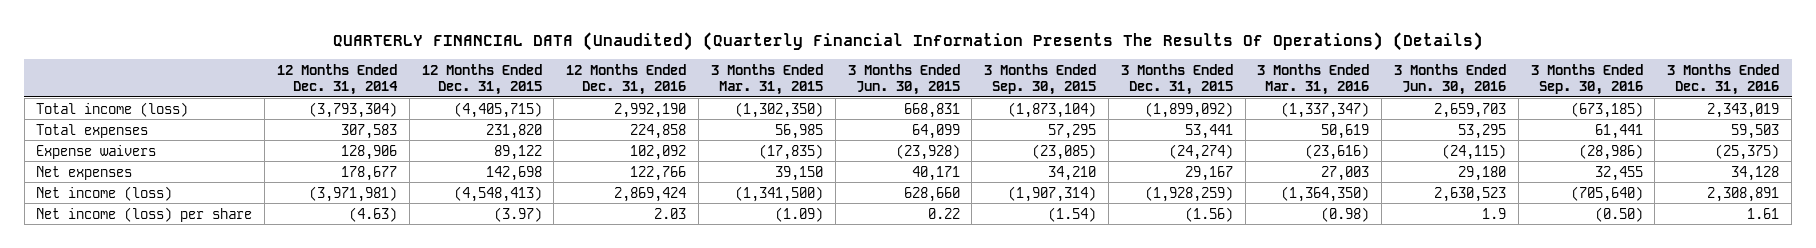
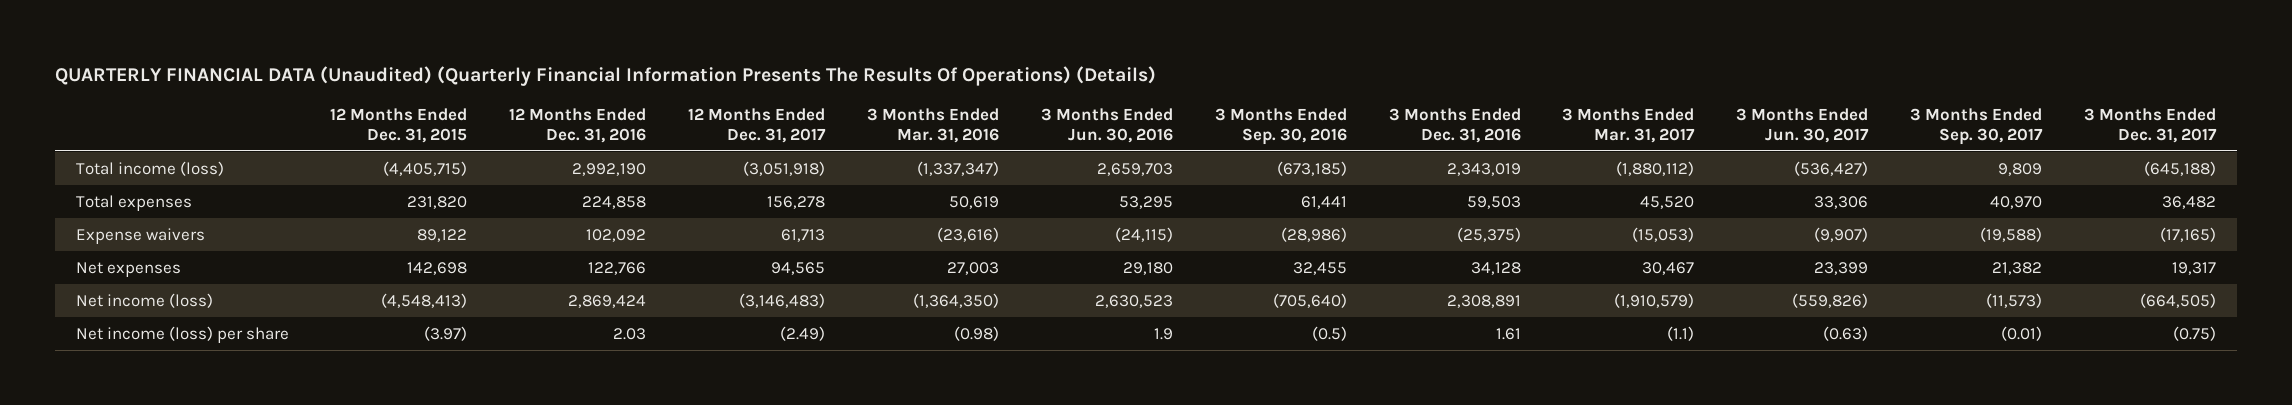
[277,63,399,95] 12 Months Ended Dec. 31, 2014 -> none
[710,63,823,95] 3 Months Ended Mar. 31, 2015 -> none
[847,63,960,95] 3 Months Ended Jun. 30, 2015 -> none
[984,63,1097,95] 3 Months Ended Sep. 30, 2015 -> none
[1120,63,1233,95] 3 Months Ended Dec. 31, 2015 -> none
none -> [688,107,827,143] 12 Months Ended Dec. 31, 2017
none -> [1562,107,1696,143] 3 Months Ended Mar. 31, 2017
none -> [1736,107,1870,143] 3 Months Ended Jun. 30, 2017
none -> [1910,107,2044,145] 3 Months Ended Sep. 30, 2017
none -> [2084,107,2218,143] 3 Months Ended Dec. 31, 2017
[1594,206,1643,222] (0.50) -> [1311,325,1347,341] (0.5)

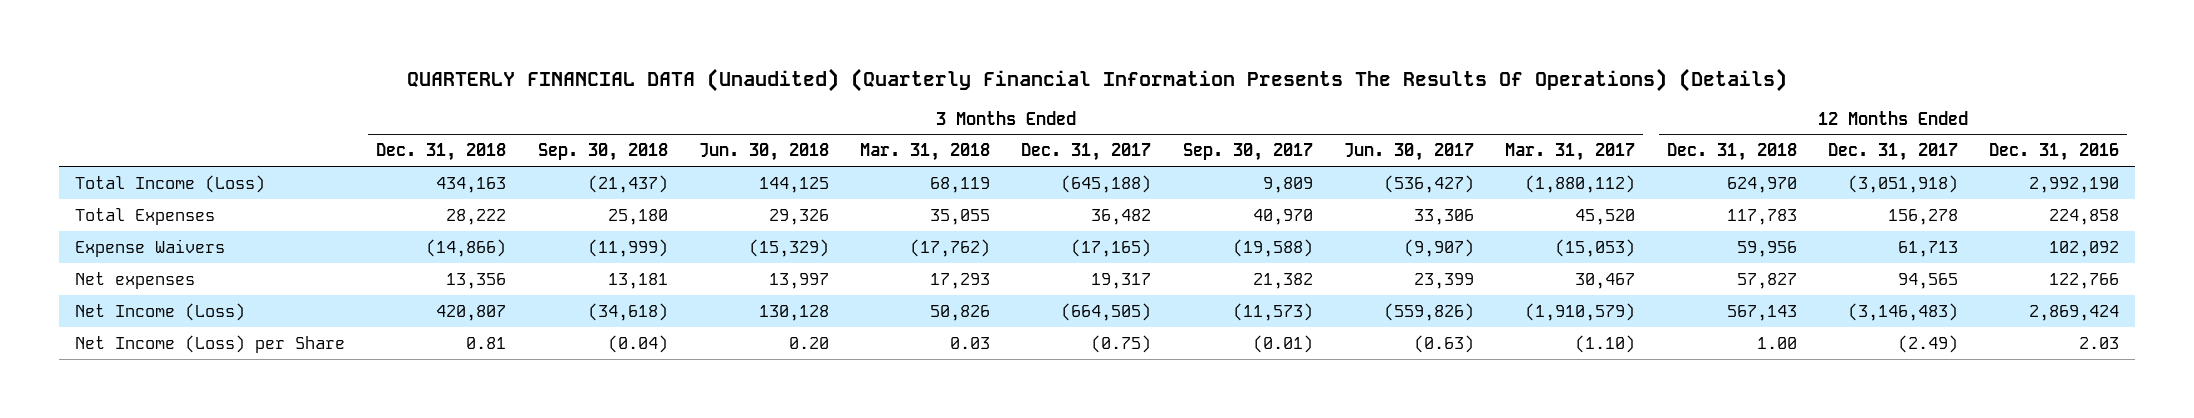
[330,107,468,143] 12 Months Ended Dec. 31, 2015 -> none
[866,107,999,143] 3 Months Ended Mar. 31, 2016 -> none
[1040,107,1173,143] 3 Months Ended Jun. 30, 2016 -> none
[1214,107,1347,145] 3 Months Ended Sep. 30, 2016 -> none
[1388,107,1521,143] 3 Months Ended Dec. 31, 2016 -> none
none -> [376,143,507,162] Dec. 31, 2018
none -> [537,143,668,162] Sep. 30, 2018
none -> [698,143,829,162] Jun. 30, 2018
none -> [860,143,991,162] Mar. 31, 2018
none -> [1666,143,1797,162] Dec. 31, 2018
[75,160,224,176] Total income (loss) -> [75,174,266,193] Total Income (Loss)
[75,194,192,211] Total expenses -> [75,207,216,225] Total Expenses
[75,227,205,244] Expense waivers -> [75,238,226,257] Expense Waivers
[75,292,213,308] Net income (loss) -> [75,302,246,321] Net Income (Loss)
[75,325,289,343] Net income (loss) per share -> [75,334,346,353] Net Income (Loss) per Share
[1667,325,1695,341] (1.1) -> [1575,334,1636,353] (1.10)

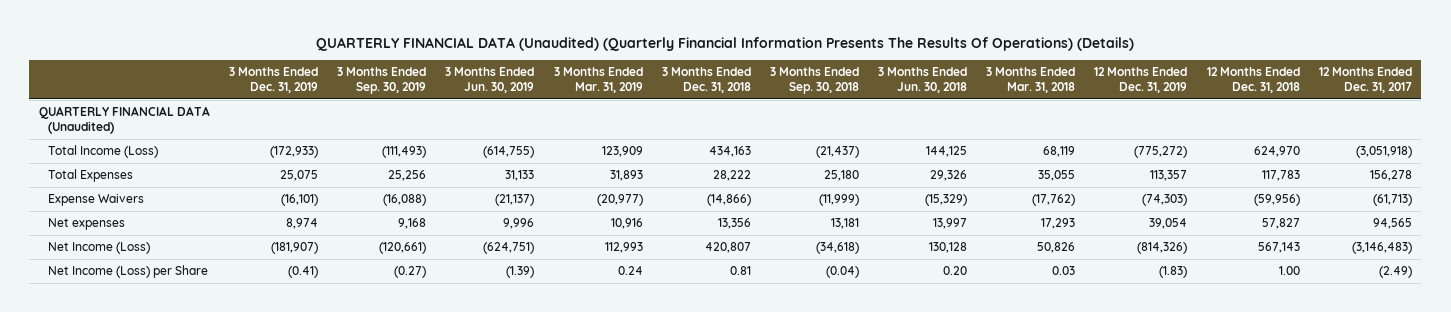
[1021,143,1152,162] Dec. 31, 2017 -> none
[1182,143,1313,162] Sep. 30, 2017 -> none
[1343,143,1474,162] Jun. 30, 2017 -> none
[1505,143,1636,162] Mar. 31, 2017 -> none
[1989,143,2120,162] Dec. 31, 2016 -> none
none -> [229,67,319,94] 3 Months Ended Dec. 31, 2019
none -> [337,67,427,95] 3 Months Ended Sep. 30, 2019
none -> [445,67,535,94] 3 Months Ended Jun. 30, 2019
none -> [553,67,643,94] 3 Months Ended Mar. 31, 2019
none -> [1094,67,1188,94] 12 Months Ended Dec. 31, 2019
none -> [38,106,210,135] QUARTERLY FINANCIAL DATA (Unaudited)
[1736,240,1797,257] 59,956 -> [1253,194,1300,207] (59,956)
[1897,240,1958,257] 61,713 -> [1372,194,1412,207] (61,713)

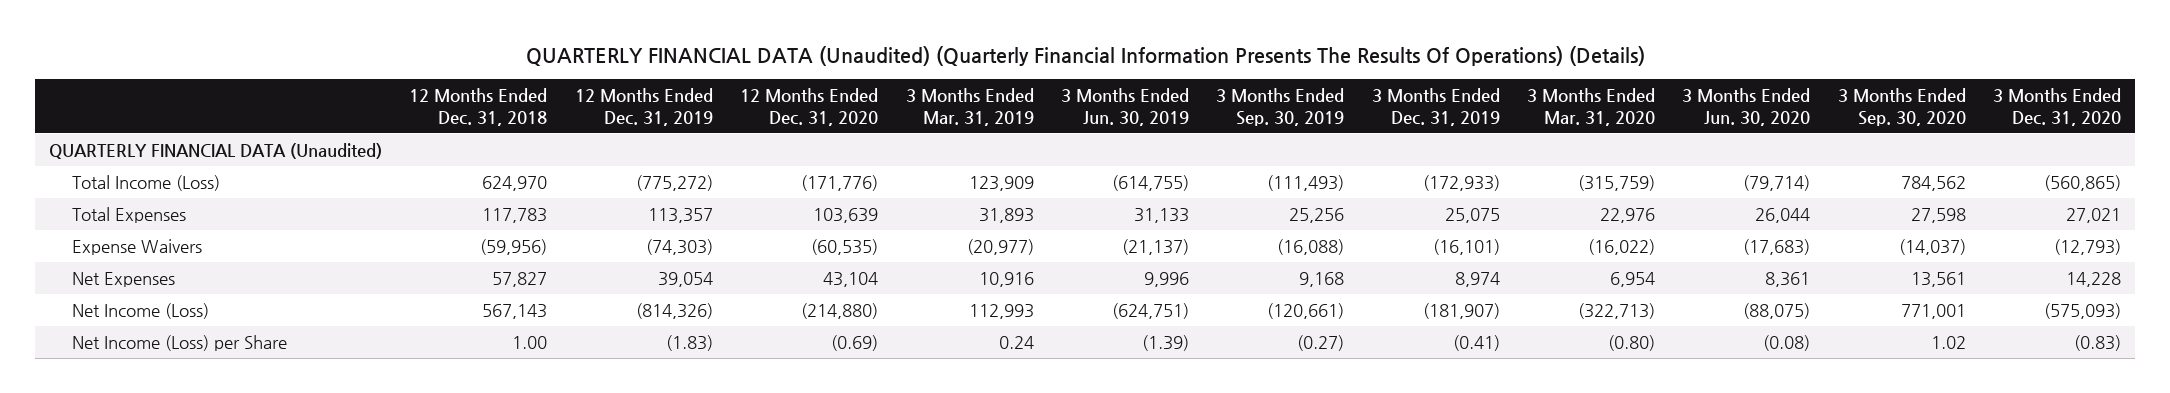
[661,67,751,94] 3 Months Ended Dec. 31, 2018 -> none
[769,67,859,95] 3 Months Ended Sep. 30, 2018 -> none
[878,67,968,94] 3 Months Ended Jun. 30, 2018 -> none
[986,67,1076,94] 3 Months Ended Mar. 31, 2018 -> none
[1318,67,1412,94] 12 Months Ended Dec. 31, 2017 -> none
none -> [740,88,879,126] 12 Months Ended Dec. 31, 2020
none -> [1527,88,1656,126] 3 Months Ended Mar. 31, 2020
none -> [1682,88,1811,126] 3 Months Ended Jun. 30, 2020
none -> [1837,88,1966,126] 3 Months Ended Sep. 30, 2020
none -> [1993,88,2122,126] 3 Months Ended Dec. 31, 2020
[48,218,126,231] Net expenses -> [72,272,176,288] Net Expenses

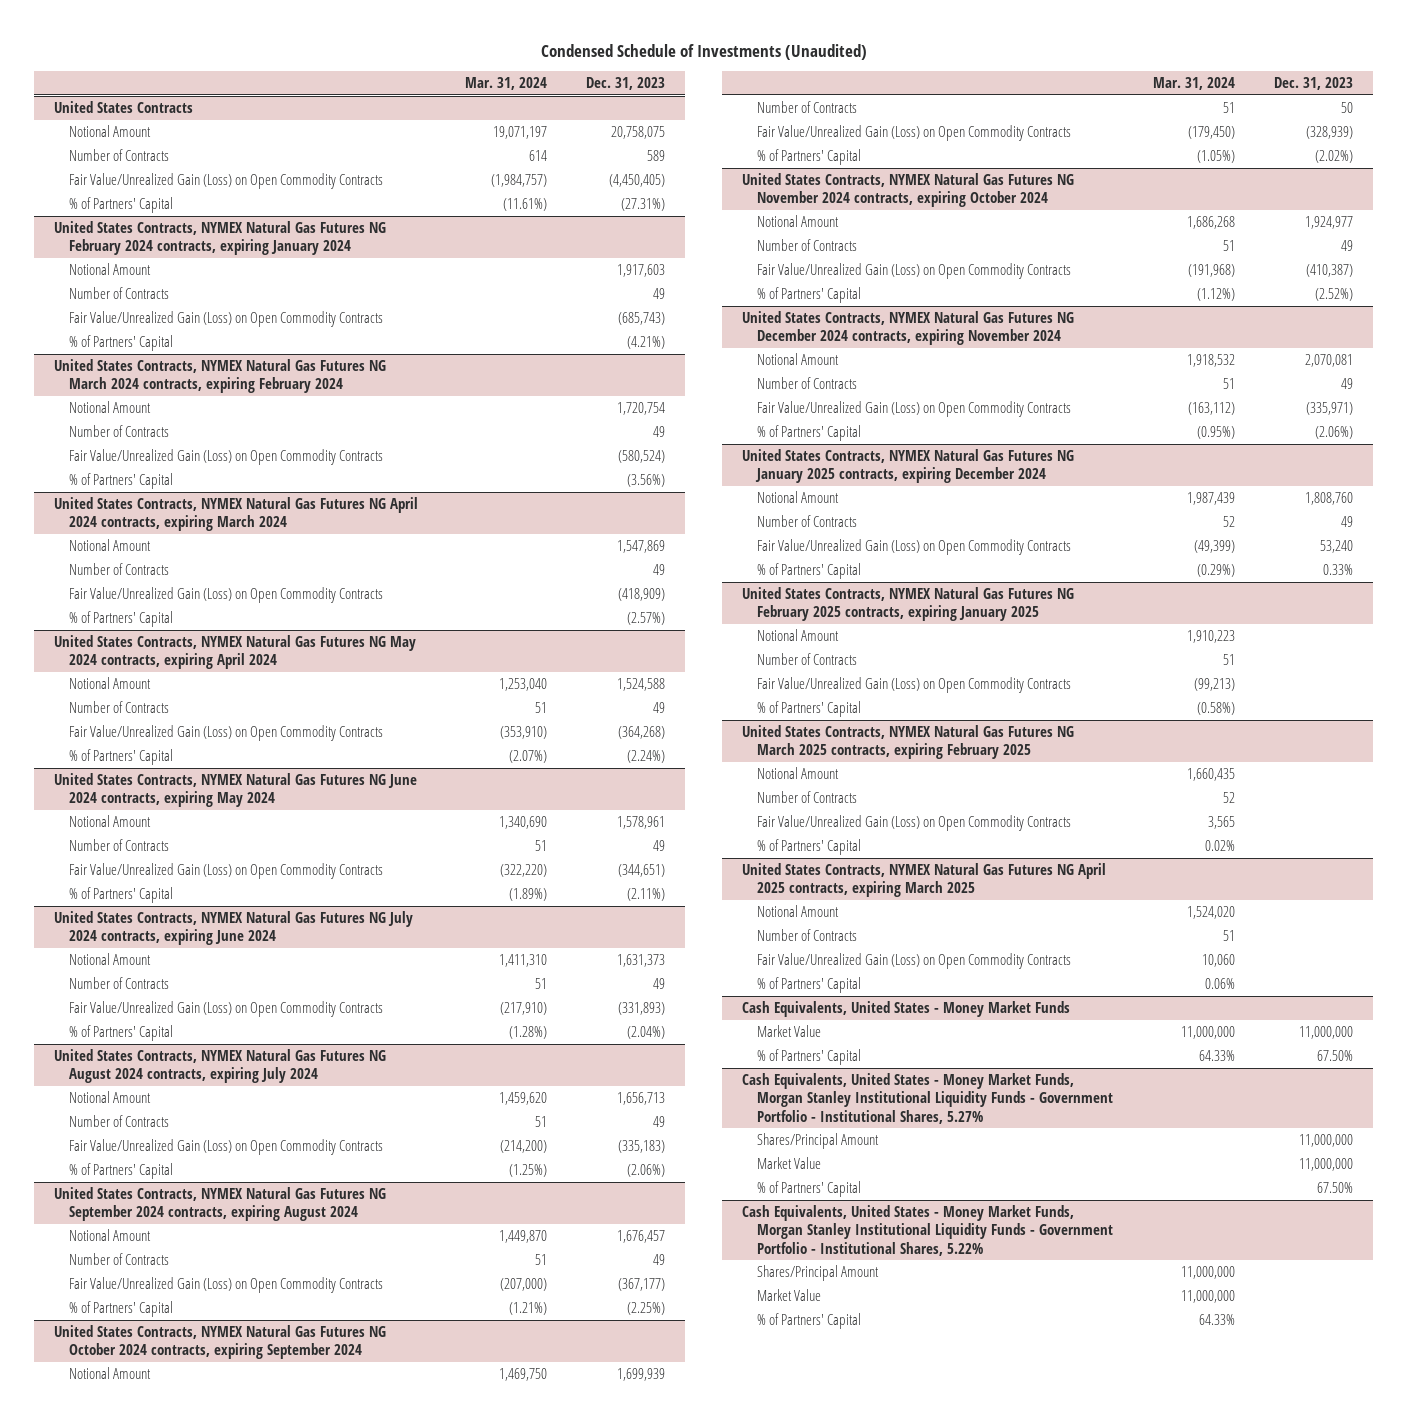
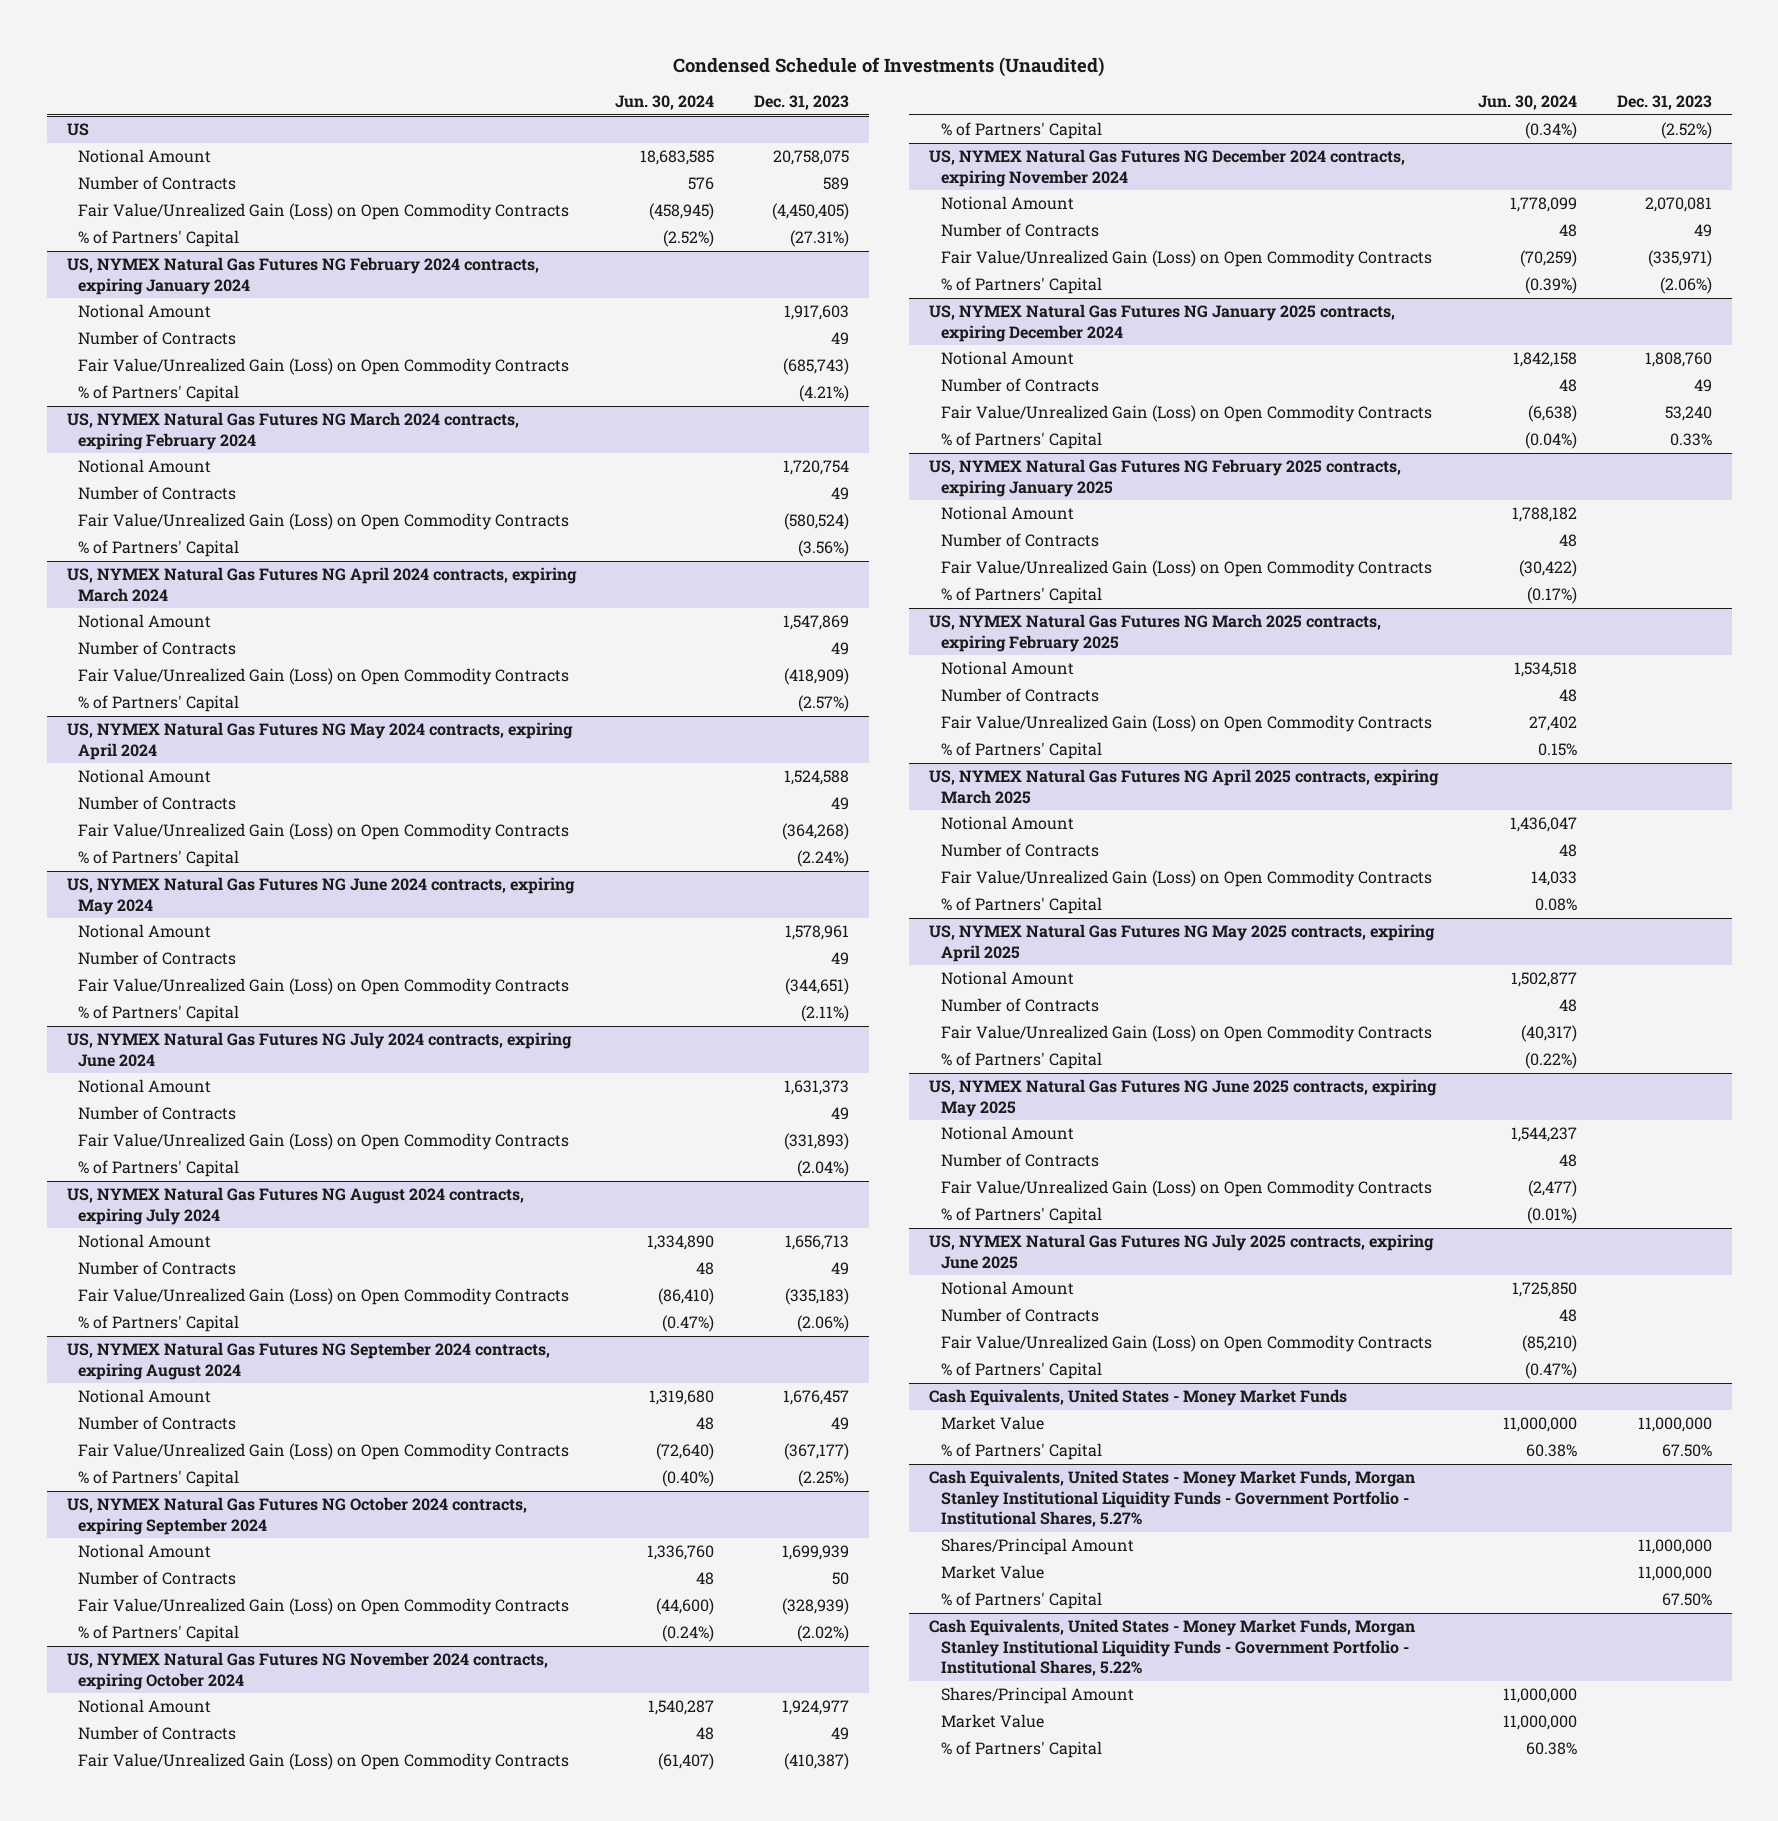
[464,77,547,91] Mar. 31, 2024 -> none
none -> [615,95,715,111] Jun. 30, 2024
[53,100,193,113] United States Contracts -> [66,123,89,137] US
[53,220,386,256] United States Contracts, NYMEX Natural Gas Futures NG February 2024 contracts, expiring January 2024 -> [66,257,539,295] US, NYMEX Natural Gas Futures NG February 2024 contracts, expiring January 2024
[53,358,386,394] United States Contracts, NYMEX Natural Gas Futures NG March 2024 contracts, expiring February 2024 -> [66,412,519,450] US, NYMEX Natural Gas Futures NG March 2024 contracts, expiring February 2024
[53,496,418,532] United States Contracts, NYMEX Natural Gas Futures NG April 2024 contracts, expiring March 2024 -> [66,567,577,602] US, NYMEX Natural Gas Futures NG April 2024 contracts, expiring March 2024
[53,634,416,670] United States Contracts, NYMEX Natural Gas Futures NG May 2024 contracts, expiring April 2024 -> [66,722,573,760] US, NYMEX Natural Gas Futures NG May 2024 contracts, expiring April 2024
[53,772,417,808] United States Contracts, NYMEX Natural Gas Futures NG June 2024 contracts, expiring May 2024 -> [66,877,575,915] US, NYMEX Natural Gas Futures NG June 2024 contracts, expiring May 2024
[53,910,413,946] United States Contracts, NYMEX Natural Gas Futures NG July 2024 contracts, expiring June 2024 -> [66,1032,572,1067] US, NYMEX Natural Gas Futures NG July 2024 contracts, expiring June 2024
[53,1048,386,1084] United States Contracts, NYMEX Natural Gas Futures NG August 2024 contracts, expiring July 2024 -> [66,1187,524,1225] US, NYMEX Natural Gas Futures NG August 2024 contracts, expiring July 2024
[53,1186,386,1222] United States Contracts, NYMEX Natural Gas Futures NG September 2024 contracts, expiring August 2024 -> [66,1342,550,1380] US, NYMEX Natural Gas Futures NG September 2024 contracts, expiring August 2024
[53,1324,386,1360] United States Contracts, NYMEX Natural Gas Futures NG October 2024 contracts, expiring September 2024 -> [66,1497,527,1535] US, NYMEX Natural Gas Futures NG October 2024 contracts, expiring September 2024
[741,172,1074,208] United States Contracts, NYMEX Natural Gas Futures NG November 2024 contracts, expiring October 2024 -> [66,1652,548,1690] US, NYMEX Natural Gas Futures NG November 2024 contracts, expiring October 2024
[741,310,1074,346] United States Contracts, NYMEX Natural Gas Futures NG December 2024 contracts, expiring November 2024 -> [929,149,1406,187] US, NYMEX Natural Gas Futures NG December 2024 contracts, expiring November 2024
[741,448,1074,484] United States Contracts, NYMEX Natural Gas Futures NG January 2025 contracts, expiring December 2024 -> [929,304,1396,342] US, NYMEX Natural Gas Futures NG January 2025 contracts, expiring December 2024
[741,586,1074,622] United States Contracts, NYMEX Natural Gas Futures NG February 2025 contracts, expiring January 2025 -> [929,459,1402,497] US, NYMEX Natural Gas Futures NG February 2025 contracts, expiring January 2025
[741,724,1074,760] United States Contracts, NYMEX Natural Gas Futures NG March 2025 contracts, expiring February 2025 -> [929,614,1382,652] US, NYMEX Natural Gas Futures NG March 2025 contracts, expiring February 2025
[741,862,1106,898] United States Contracts, NYMEX Natural Gas Futures NG April 2025 contracts, expiring March 2025 -> [929,769,1440,804] US, NYMEX Natural Gas Futures NG April 2025 contracts, expiring March 2025
none -> [929,924,1436,962] US, NYMEX Natural Gas Futures NG May 2025 contracts, expiring April 2025
none -> [940,971,1074,986] Notional Amount
none -> [940,998,1099,1013] Number of Contracts
none -> [940,1025,1432,1043] Fair Value/Unrealized Gain (Loss) on Open Commodity Contracts
none -> [940,1052,1102,1070] % of Partners' Capital
none -> [929,1079,1438,1117] US, NYMEX Natural Gas Futures NG June 2025 contracts, expiring May 2025
none -> [940,1126,1074,1141] Notional Amount
none -> [940,1153,1099,1168] Number of Contracts
none -> [940,1180,1432,1198] Fair Value/Unrealized Gain (Loss) on Open Commodity Contracts
none -> [940,1207,1102,1225] % of Partners' Capital
none -> [929,1234,1435,1269] US, NYMEX Natural Gas Futures NG July 2025 contracts, expiring June 2025
none -> [940,1281,1074,1296] Notional Amount
none -> [940,1308,1099,1323] Number of Contracts
none -> [940,1335,1432,1353] Fair Value/Unrealized Gain (Loss) on Open Commodity Contracts
none -> [940,1362,1102,1380] % of Partners' Capital

